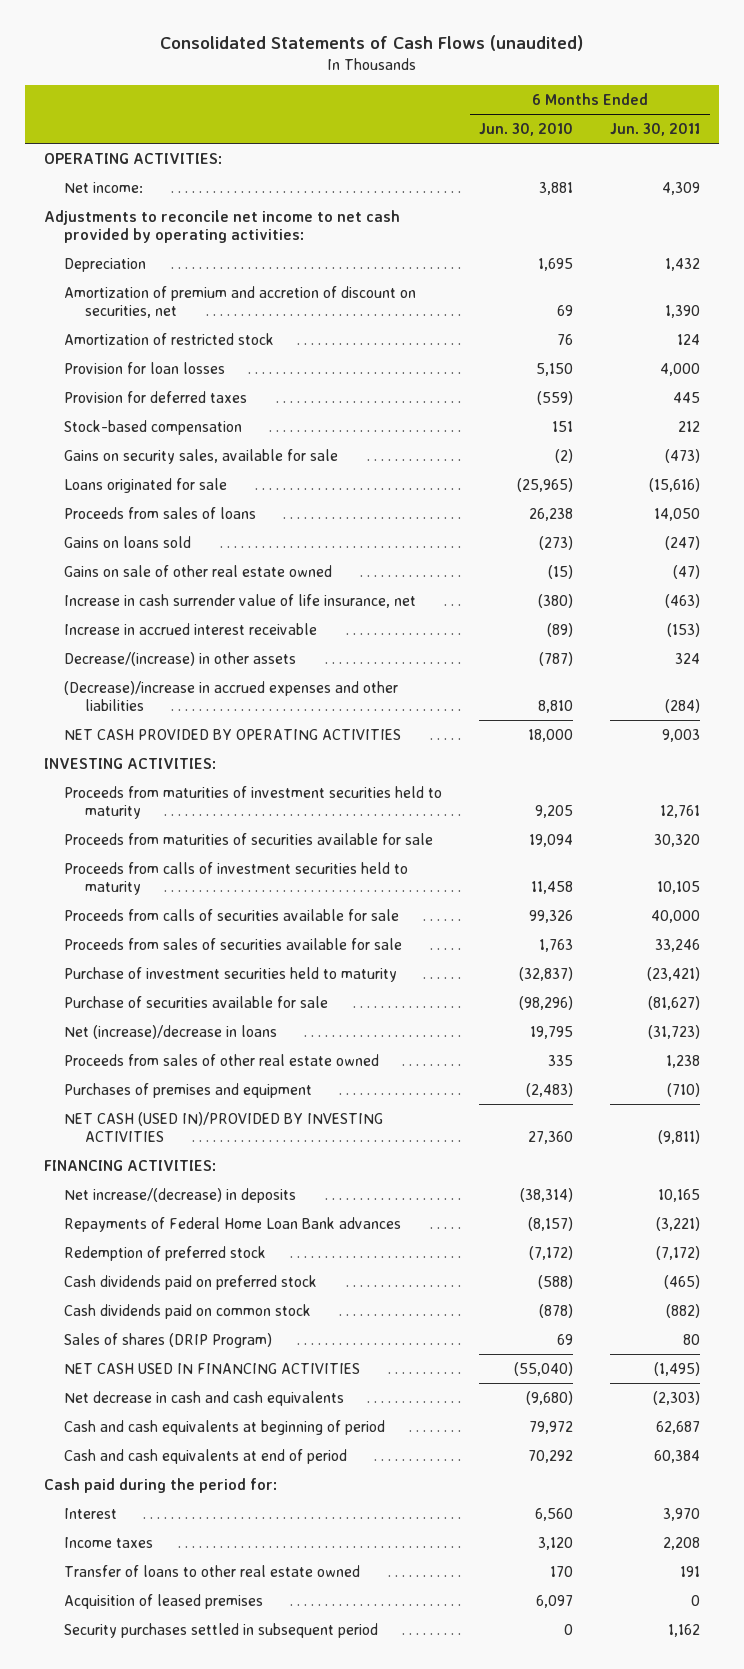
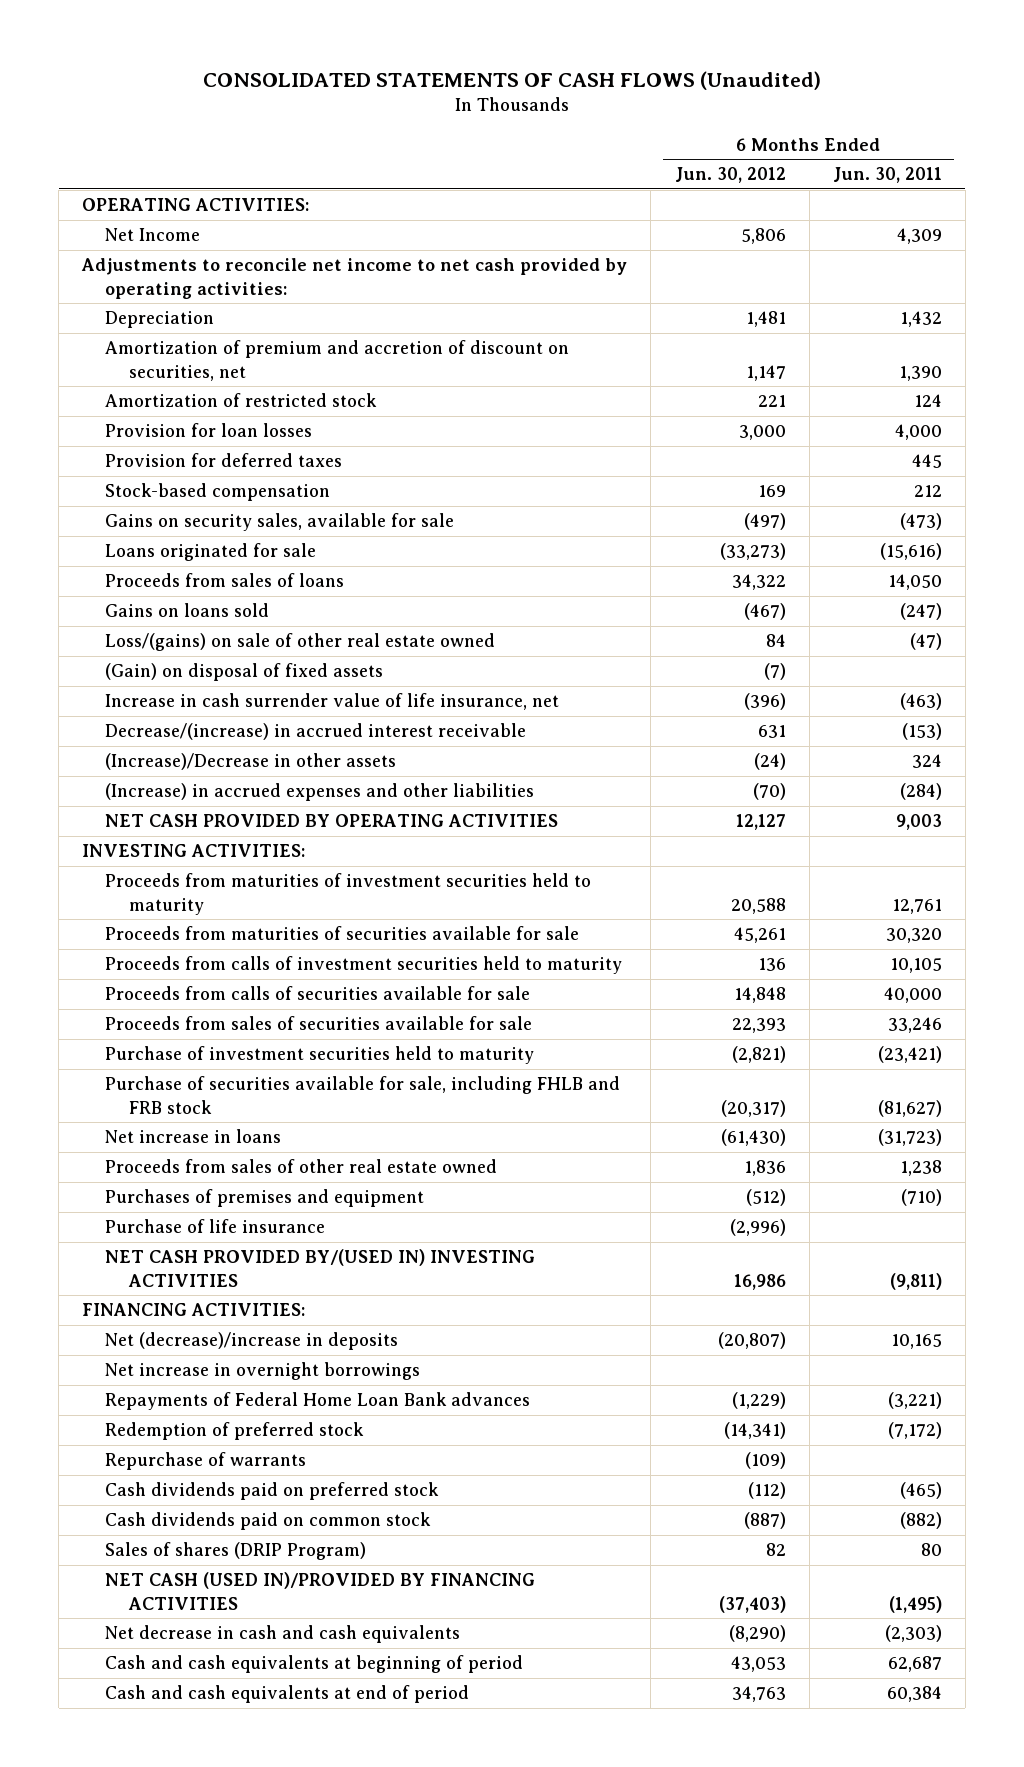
[160,35,584,52] Consolidated Statements of Cash Flows (unaudited) -> [203,70,822,90] CONSOLIDATED STATEMENTS OF CASH FLOWS (Unaudited)
[479,123,574,137] Jun. 30, 2010 -> none
none -> [674,167,786,184] Jun. 30, 2012
[64,181,144,193] Net income: -> [105,228,201,242] Net Income
[64,564,333,577] Gains on sale of other real estate owned -> [105,633,496,652] Loss/(gains) on sale of other real estate owned
none -> [105,663,384,682] (Gain) on disposal of fixed assets
[64,622,318,635] Increase in accrued interest receivable -> [105,723,527,741] Decrease/(increase) in accrued interest receivable
[64,651,297,666] Decrease/(increase) in other assets -> [105,753,397,771] (Increase)/Decrease in other assets
[64,680,399,711] (Decrease)/increase in accrued expenses and other liabilities -> [105,783,535,802] (Increase) in accrued expenses and other liabilities
[64,995,329,1008] Purchase of securities available for sale -> [105,1076,621,1114] Purchase of securities available for sale, including FHLB and FRB stock
[64,1024,278,1039] Net (increase)/decrease in loans -> [105,1129,282,1144] Net increase in loans
none -> [105,1219,326,1234] Purchase of life insurance
[64,1111,384,1142] NET CASH (USED IN)/PROVIDED BY INVESTING ACTIVITIES -> [105,1249,536,1287] NET CASH PROVIDED BY/(USED IN) INVESTING ACTIVITIES
[64,1187,297,1203] Net increase/(decrease) in deposits -> [105,1332,399,1351] Net (decrease)/increase in deposits
none -> [105,1362,421,1381] Net increase in overnight borrowings
none -> [105,1452,307,1471] Repurchase of warrants
[64,1362,361,1374] NET CASH USED IN FINANCING ACTIVITIES -> [105,1572,536,1610] NET CASH (USED IN)/PROVIDED BY FINANCING ACTIVITIES
[43,1477,277,1493] Cash paid during the period for: -> none
[64,1507,118,1519] Interest -> none
[64,1536,154,1548] Income taxes -> none
[64,1564,361,1577] Transfer of loans to other real estate owned -> none
[64,1593,264,1609] Acquisition of leased premises -> none
[64,1622,379,1638] Security purchases settled in subsequent period -> none

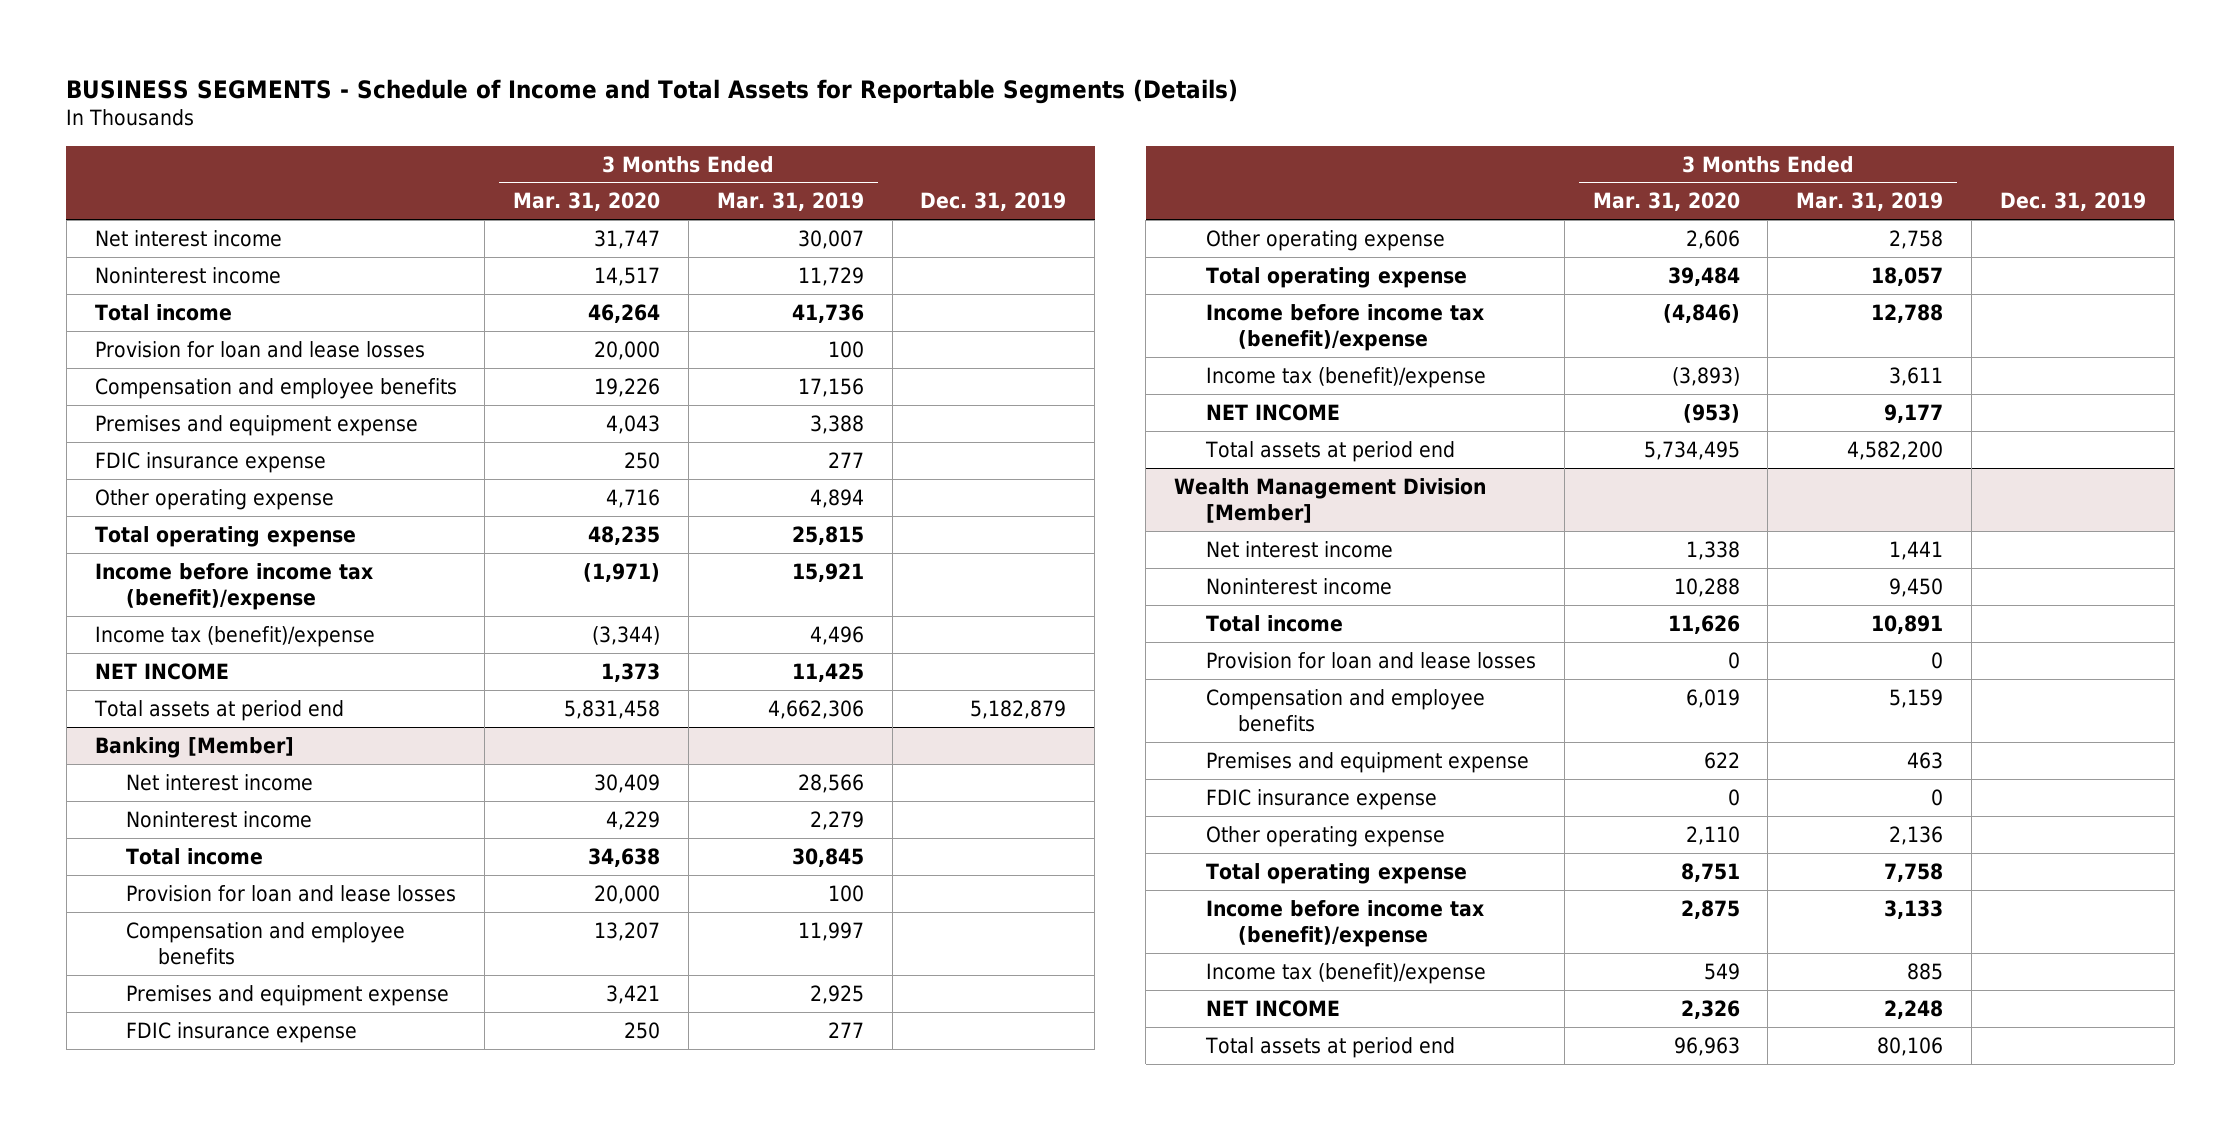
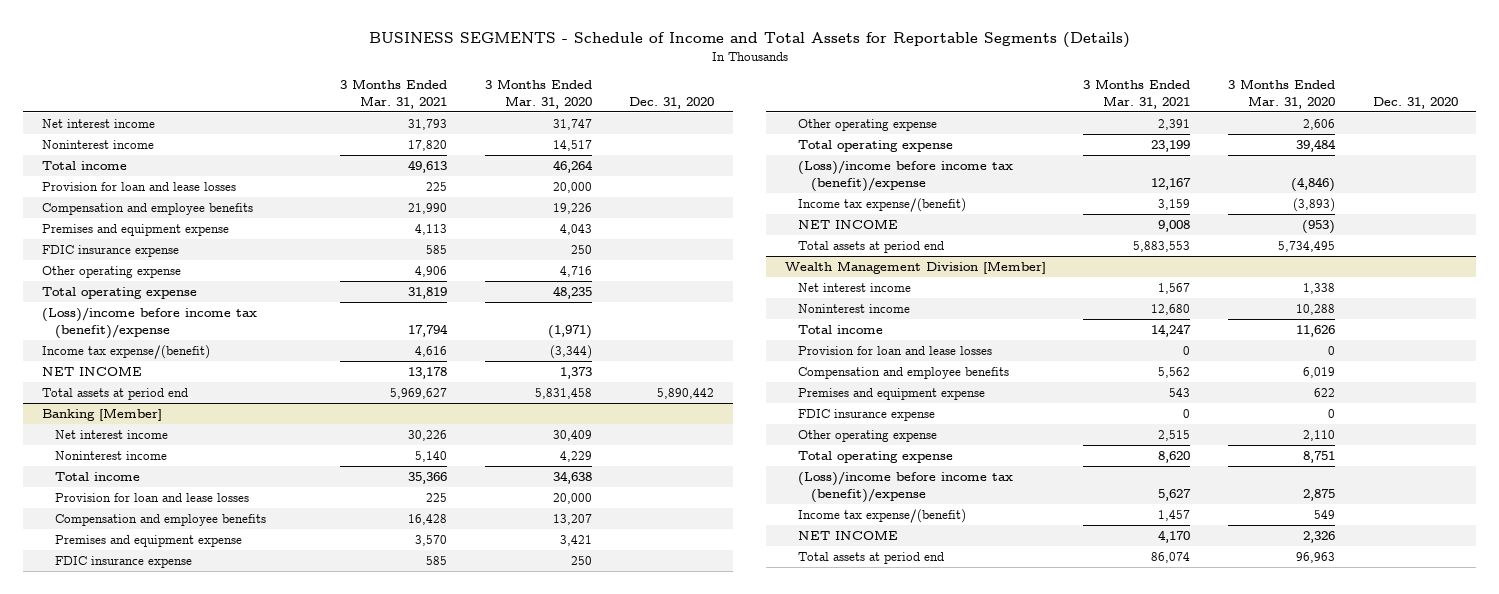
[716,192,864,212] Mar. 31, 2019 -> none
[920,192,1067,212] Dec. 31, 2019 -> none
none -> [340,79,448,109] 3 Months Ended Mar. 31, 2021
none -> [629,96,715,109] Dec. 31, 2020
[94,562,373,611] Income before income tax (benefit)/expense -> [41,306,257,339] (Loss)/income before income tax (benefit)/expense
[94,625,375,647] Income tax (benefit)/expense -> [41,344,210,359] Income tax expense/(benefit)
[1205,303,1484,352] Income before income tax (benefit)/expense -> [798,159,1014,192] (Loss)/income before income tax (benefit)/expense
[1205,366,1486,388] Income tax (benefit)/expense -> [798,197,967,212] Income tax expense/(benefit)
[1205,899,1484,948] Income before income tax (benefit)/expense -> [798,470,1014,503] (Loss)/income before income tax (benefit)/expense
[1205,962,1486,984] Income tax (benefit)/expense -> [798,508,967,523] Income tax expense/(benefit)

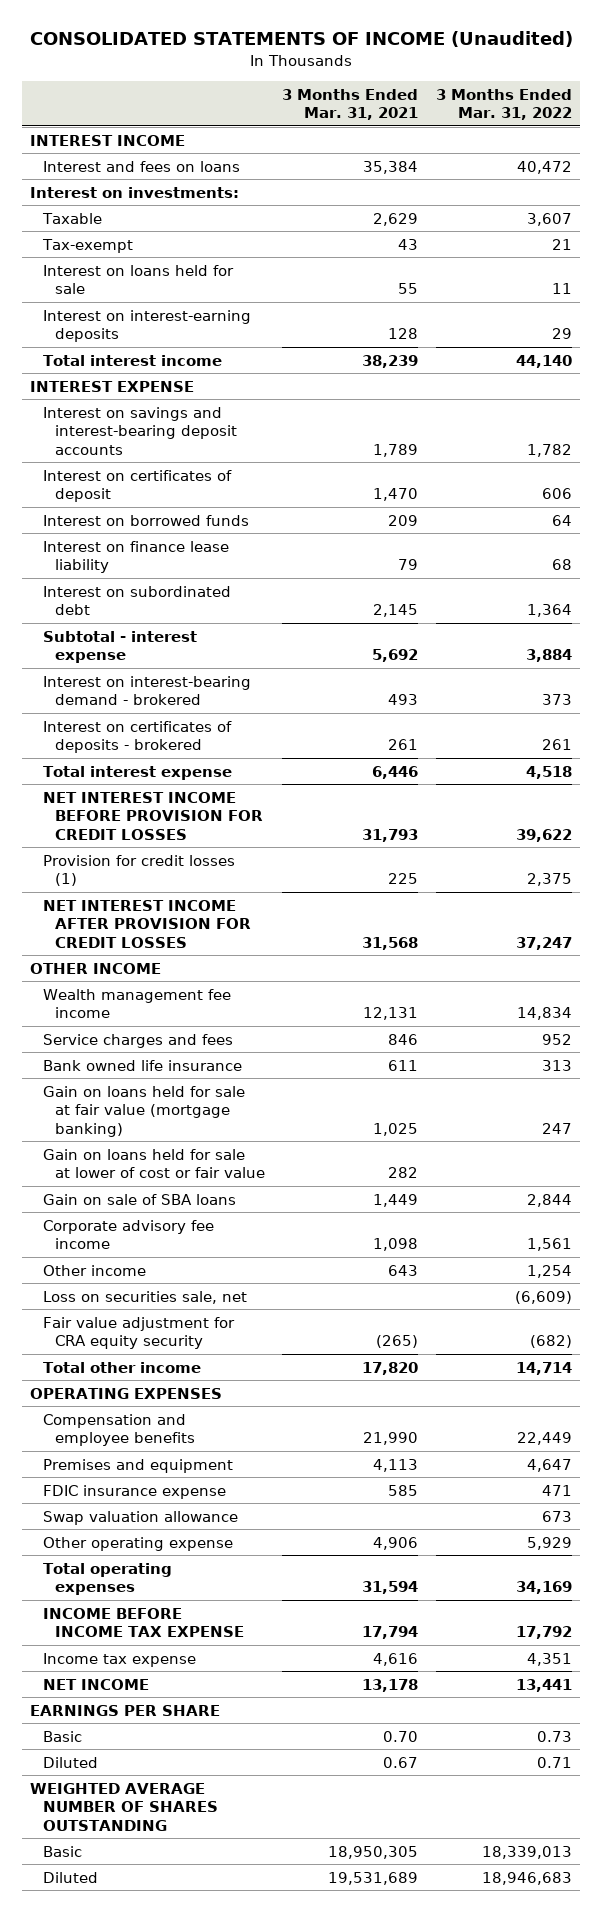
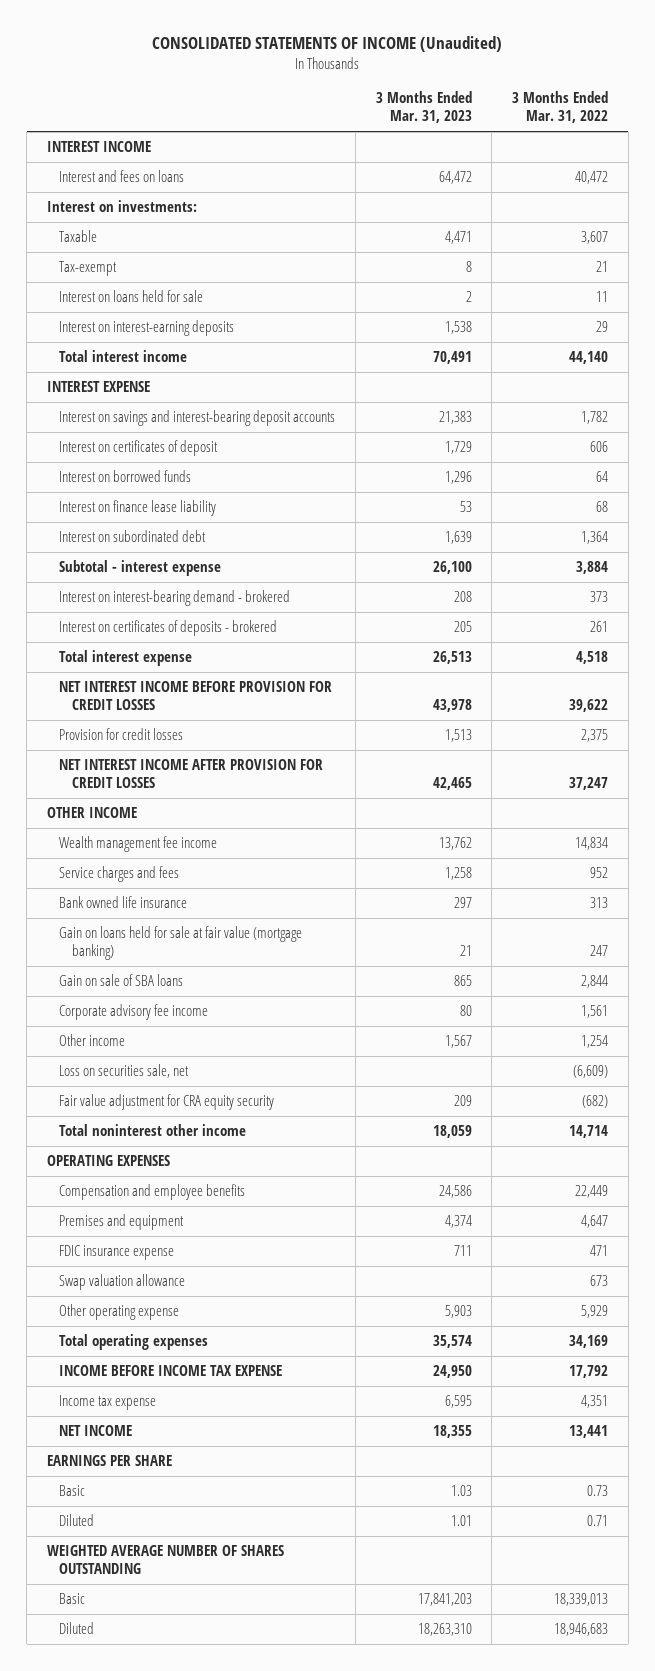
[282,88,419,121] 3 Months Ended Mar. 31, 2021 -> none
none -> [375,91,472,124] 3 Months Ended Mar. 31, 2023
[42,854,235,887] Provision for credit losses (1) -> [59,727,184,740] Provision for credit losses
[42,1148,266,1179] Gain on loans held for sale at lower of cost or fair value -> none
[42,1361,201,1373] Total other income -> [59,1123,247,1136] Total noninterest other income

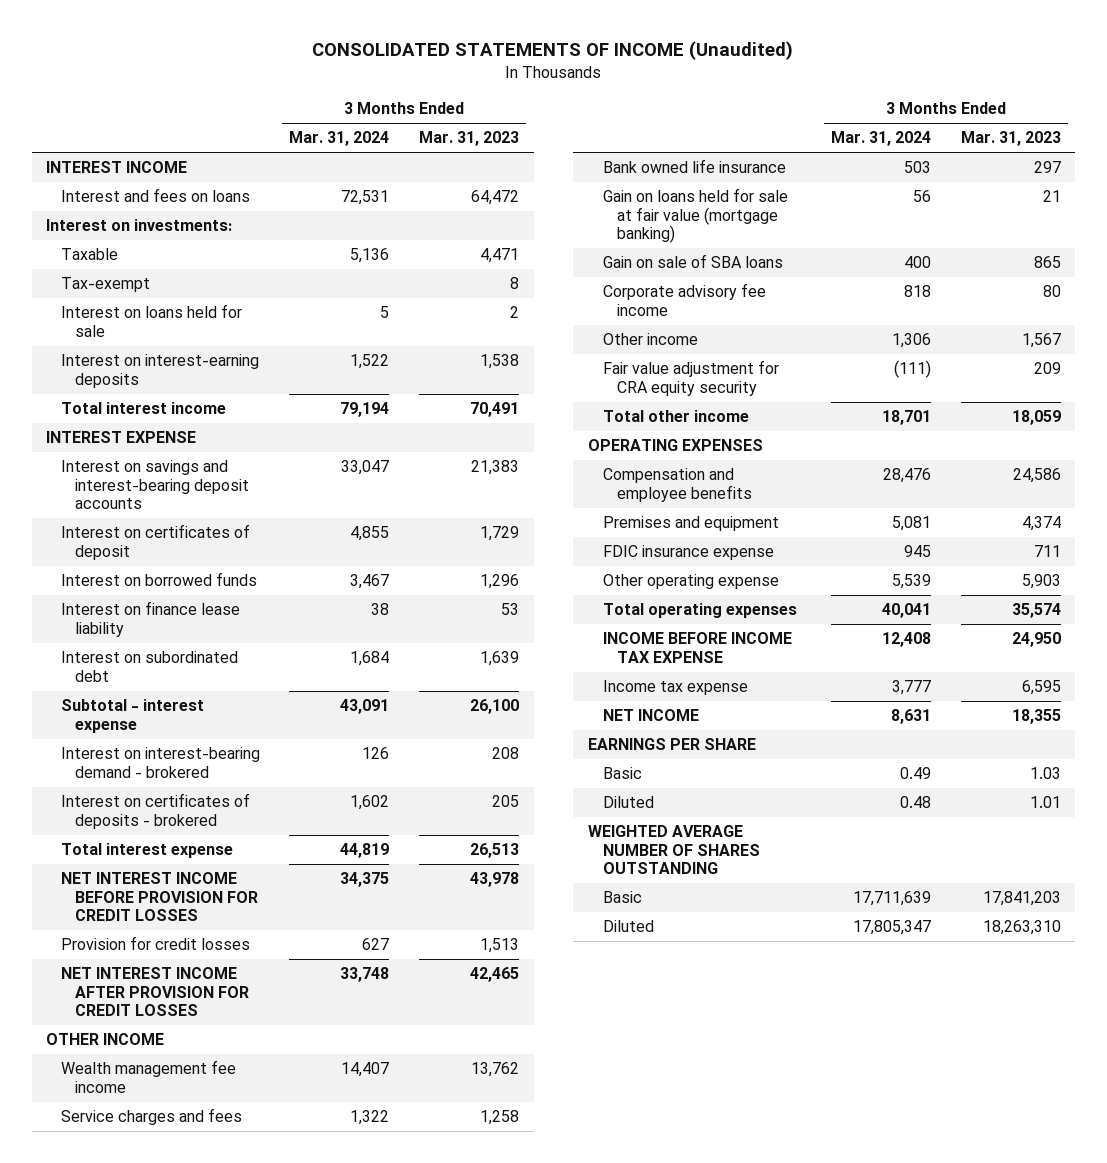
[512,91,609,124] 3 Months Ended Mar. 31, 2022 -> none
none -> [289,131,390,147] Mar. 31, 2024
[59,1063,190,1078] Loss on securities sale, net -> none
[59,1123,247,1136] Total noninterest other income -> [602,410,749,423] Total other income
[59,1273,186,1290] Swap valuation allowance -> none

